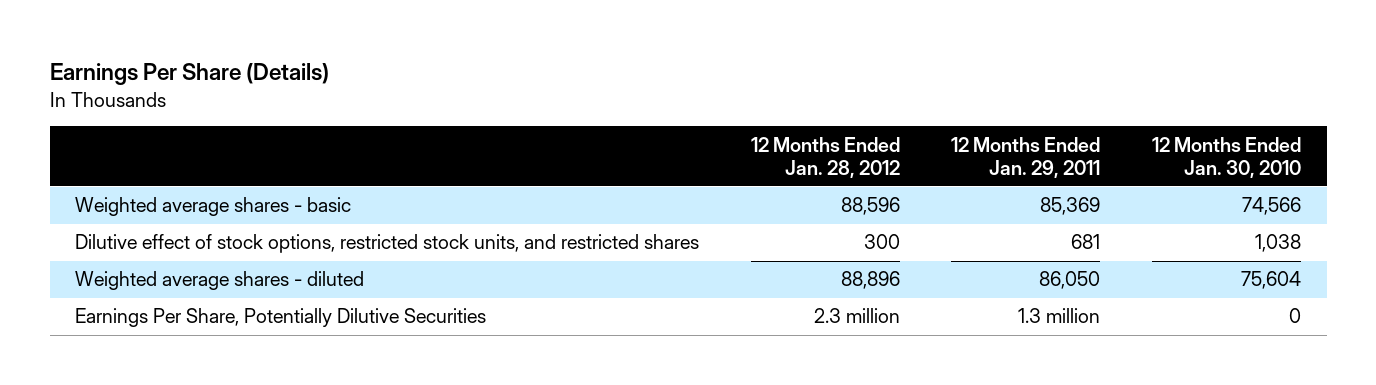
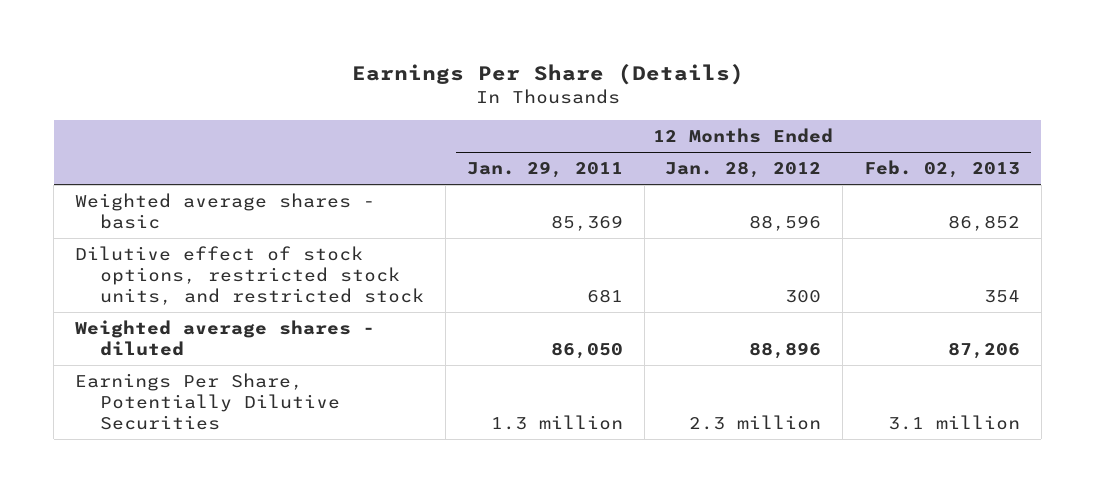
[1151,136,1301,178] 12 Months Ended Jan. 30, 2010 -> none
none -> [864,160,1021,179] Feb. 02, 2013
[75,234,700,254] Dilutive effect of stock options, restricted stock units, and restricted shares -> [75,245,425,306] Dilutive effect of stock options, restricted stock units, and restricted stock

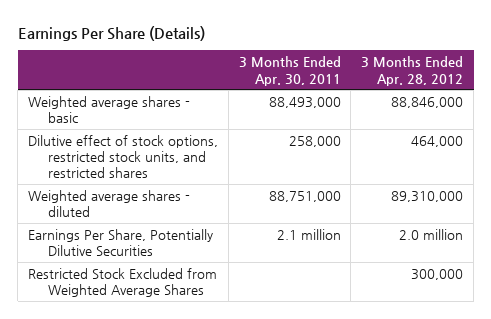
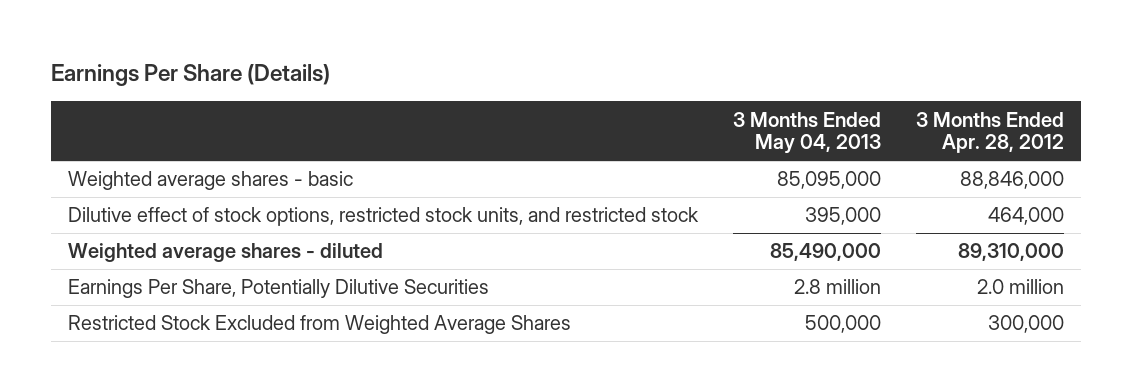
[238,56,341,86] 3 Months Ended Apr. 30, 2011 -> none
none -> [733,111,882,155] 3 Months Ended May 04, 2013
[27,134,218,179] Dilutive effect of stock options, restricted stock units, and restricted shares -> [68,207,700,227] Dilutive effect of stock options, restricted stock units, and restricted stock

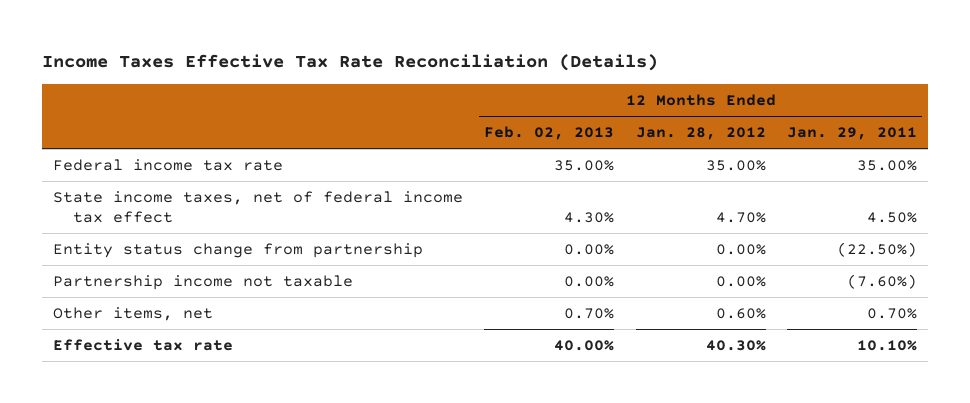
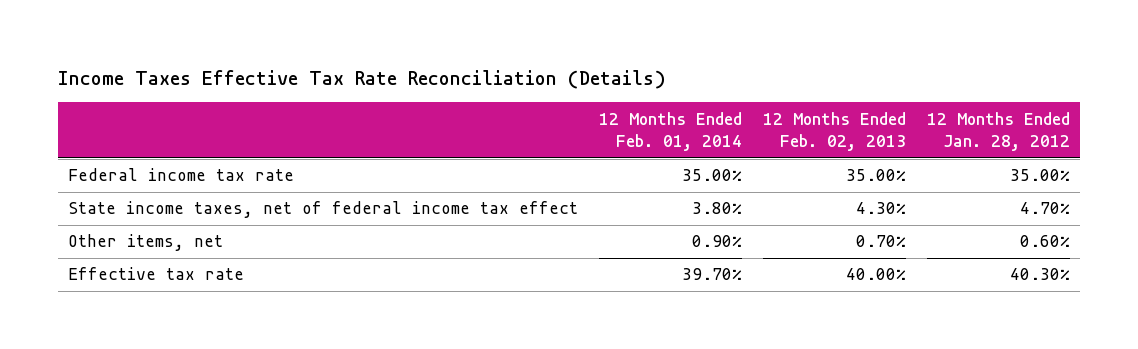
[786,127,917,141] Jan. 29, 2011 -> none
none -> [599,111,743,152] 12 Months Ended Feb. 01, 2014
[52,243,423,259] Entity status change from partnership -> none
[52,275,353,291] Partnership income not taxable -> none

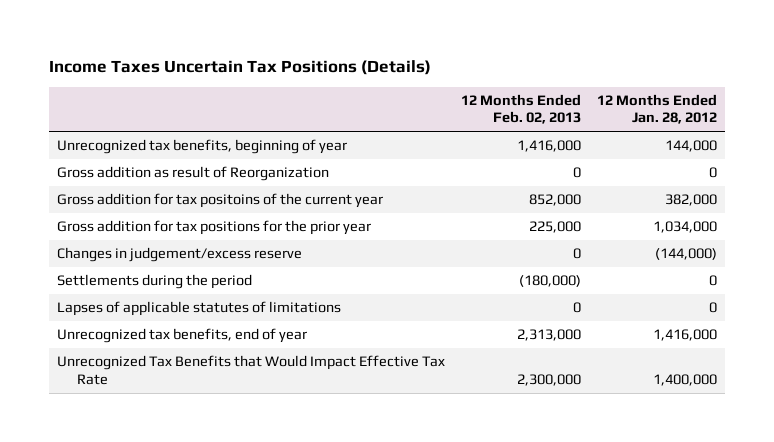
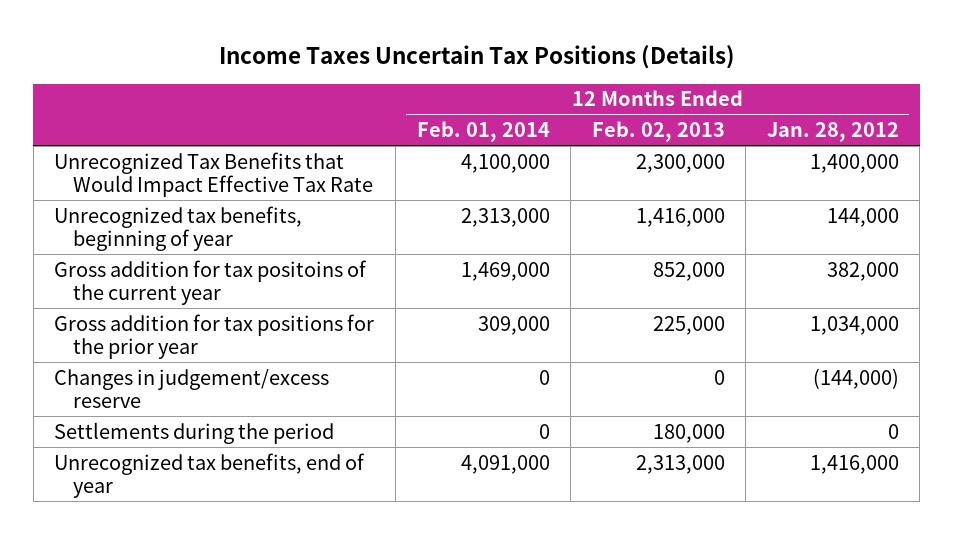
none -> [416,121,550,143] Feb. 01, 2014
[57,355,446,385] Unrecognized Tax Benefits that Would Impact Effective Tax Rate -> [54,151,374,197] Unrecognized Tax Benefits that Would Impact Effective Tax Rate
[57,166,330,182] Gross addition as result of Reorganization -> none
[57,301,342,317] Lapses of applicable statutes of limitations -> none
[519,275,582,288] (180,000) -> [652,423,725,443] 180,000

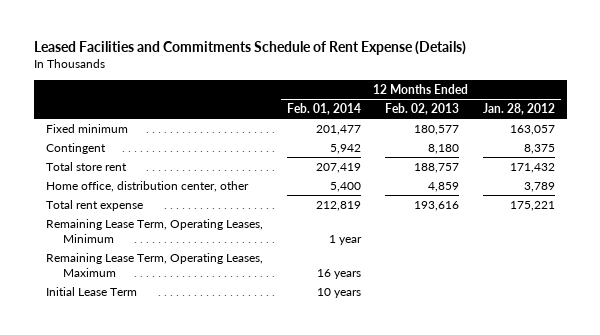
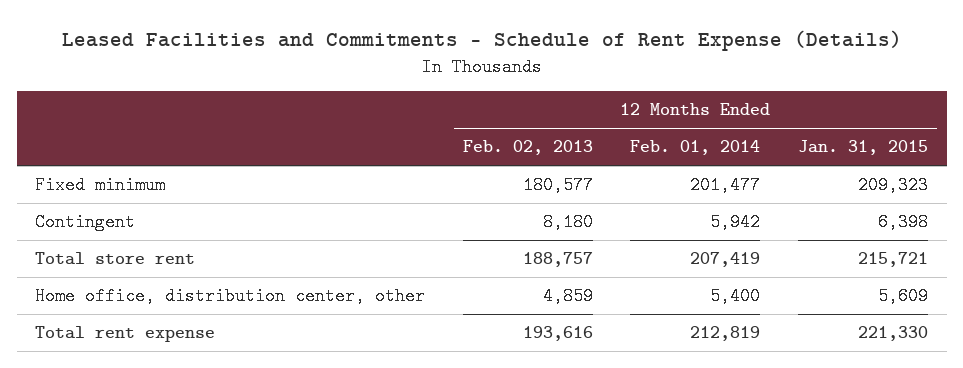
[33,41,466,56] Leased Facilities and Commitments Schedule of Rent Expense (Details) -> [61,30,902,52] Leased Facilities and Commitments - Schedule of Rent Expense (Details)
[482,102,555,115] Jan. 28, 2012 -> none
none -> [797,140,928,156] Jan. 31, 2015
[45,218,263,244] Remaining Lease Term, Operating Leases, Minimum -> none
[45,252,263,278] Remaining Lease Term, Operating Leases, Maximum -> none
[45,286,137,296] Initial Lease Term -> none

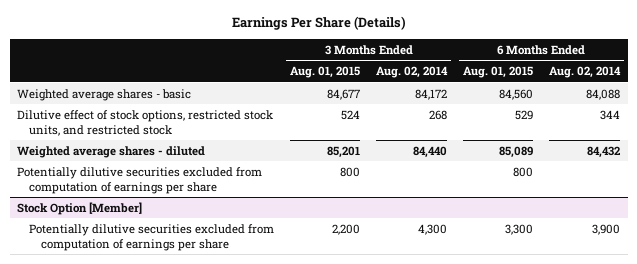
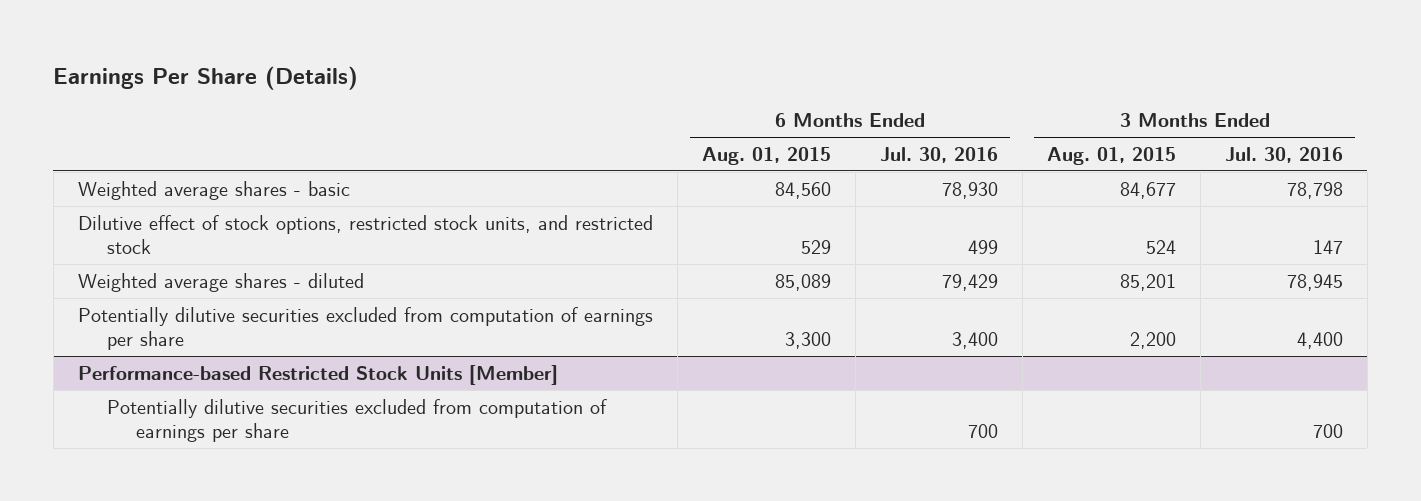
[376,66,449,79] Aug. 02, 2014 -> none
[548,66,621,79] Aug. 02, 2014 -> none
none -> [879,146,998,163] Jul. 30, 2016
none -> [1224,146,1343,163] Jul. 30, 2016
[17,166,263,194] Potentially dilutive securities excluded from computation of earnings per share -> none
[17,201,143,215] Stock Option [Member] -> none
none -> [77,364,558,385] Performance-based Restricted Stock Units [Member]
none -> [107,398,608,442] Potentially dilutive securities excluded from computation of earnings per share

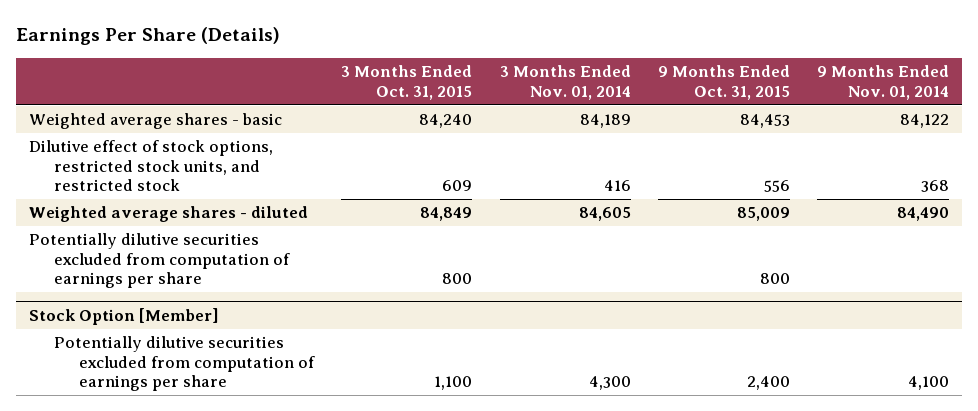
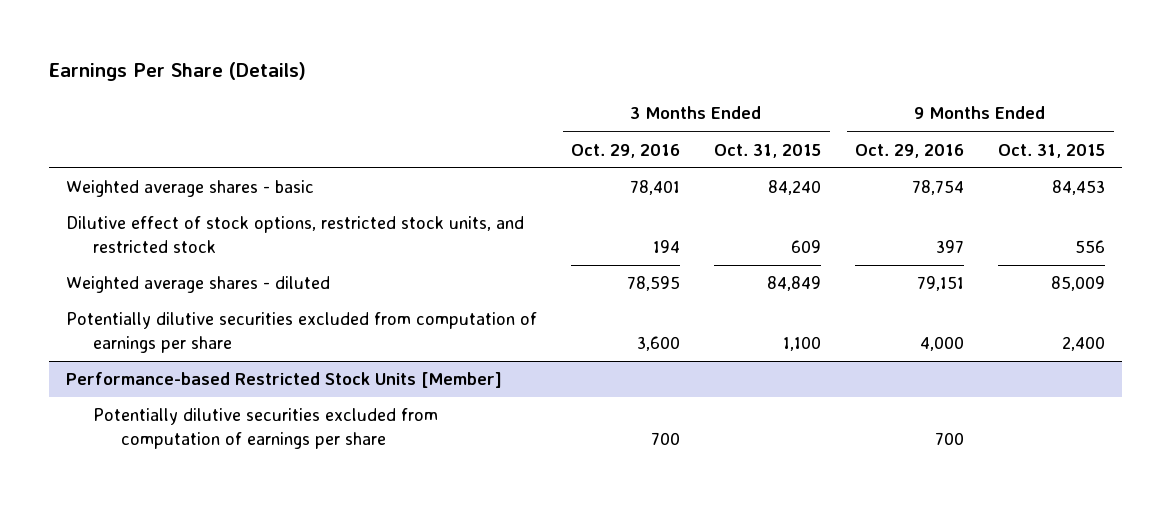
[499,65,631,100] 3 Months Ended Nov. 01, 2014 -> none
[816,65,949,100] 9 Months Ended Nov. 01, 2014 -> none
none -> [571,143,681,158] Oct. 29, 2016
none -> [855,143,965,158] Oct. 29, 2016
[29,233,291,289] Potentially dilutive securities excluded from computation of earnings per share -> none
[29,308,220,326] Stock Option [Member] -> none
none -> [66,372,503,389] Performance-based Restricted Stock Units [Member]
none -> [93,408,439,449] Potentially dilutive securities excluded from computation of earnings per share

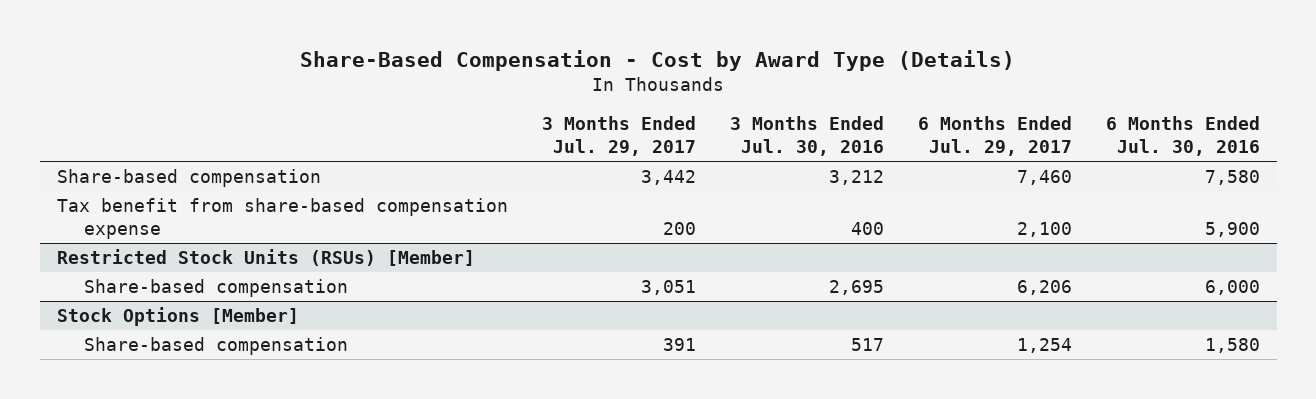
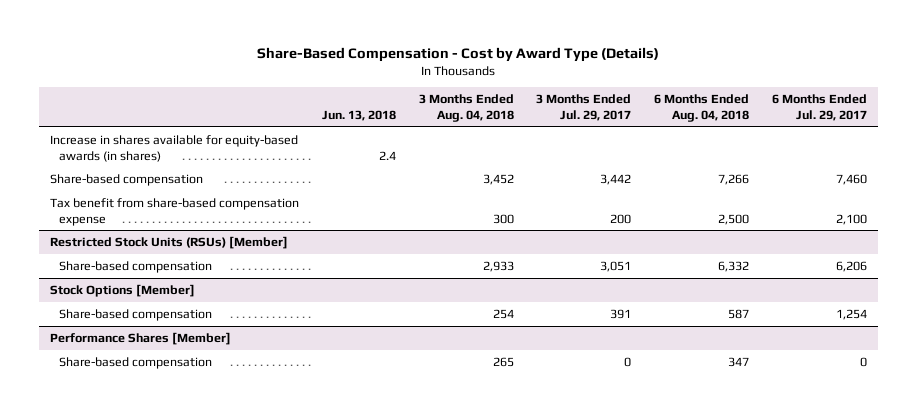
[729,116,884,157] 3 Months Ended Jul. 30, 2016 -> none
[1105,116,1260,157] 6 Months Ended Jul. 30, 2016 -> none
none -> [321,109,396,121] Jun. 13, 2018
none -> [418,94,514,122] 3 Months Ended Aug. 04, 2018
none -> [653,94,749,122] 6 Months Ended Aug. 04, 2018
none -> [50,134,299,162] Increase in shares available for equity-based awards (in shares)
none -> [50,331,232,345] Performance Shares [Member]
none -> [59,356,213,369] Share-based compensation

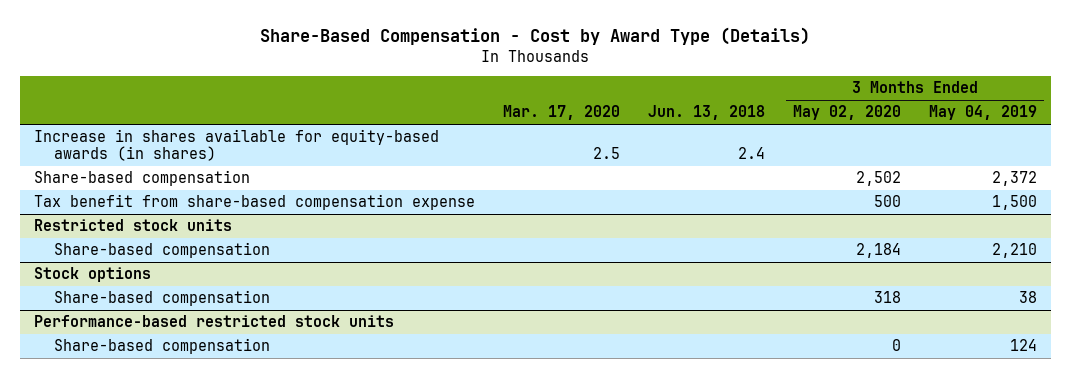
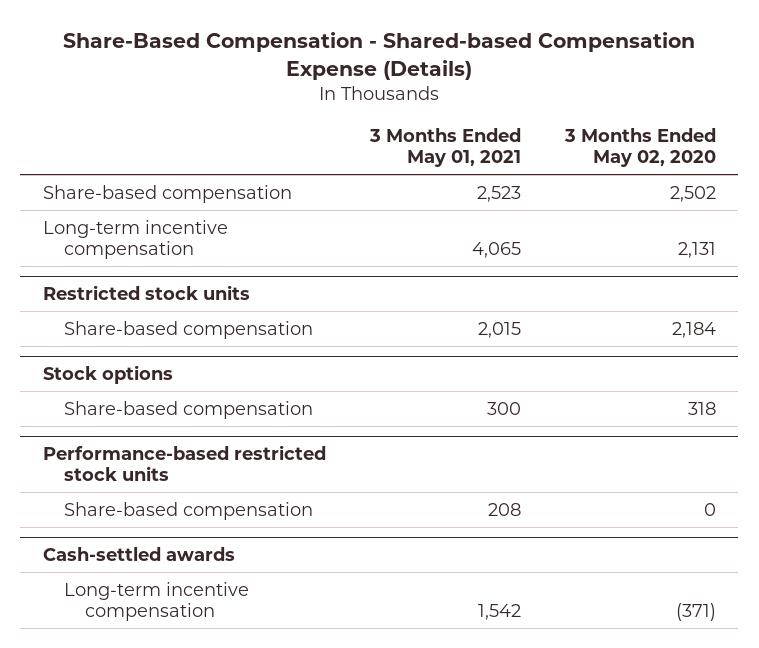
[260,27,811,46] Share-Based Compensation - Cost by Award Type (Details) -> [63,32,696,81] Share-Based Compensation - Shared-based Compensation Expense (Details)
[502,105,620,121] Mar. 17, 2020 -> none
[647,105,765,121] Jun. 13, 2018 -> none
[928,105,1037,121] May 04, 2019 -> none
none -> [368,128,521,168] 3 Months Ended May 01, 2021
[33,129,439,161] Increase in shares available for equity-based awards (in shares) -> none
[33,194,475,211] Tax benefit from share-based compensation expense -> none
none -> [42,219,228,259] Long-term incentive compensation
none -> [42,547,235,562] Cash-settled awards
none -> [63,581,249,621] Long-term incentive compensation

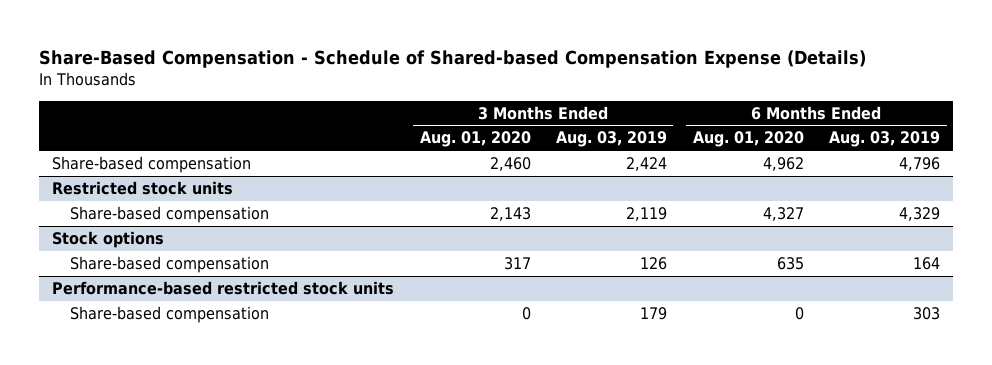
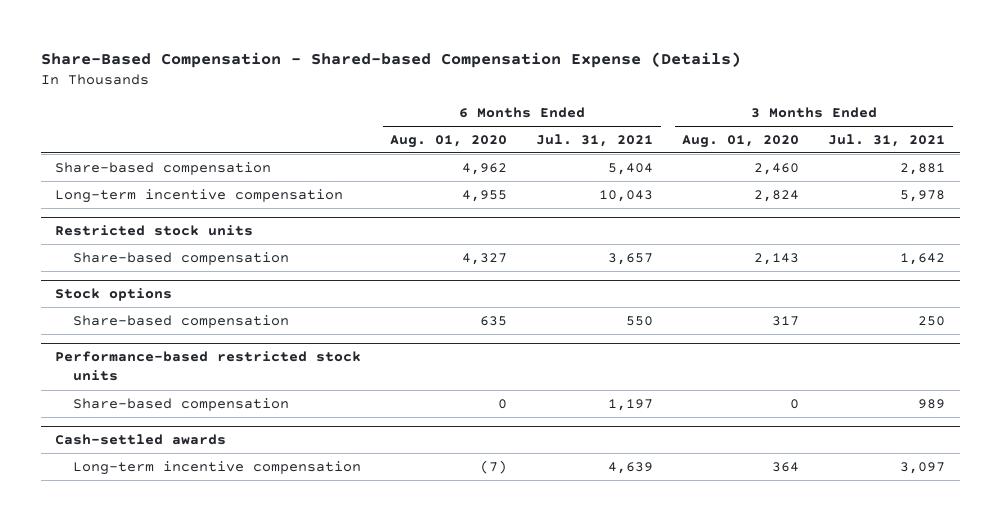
[39,49,867,68] Share-Based Compensation - Schedule of Shared-based Compensation Expense (Details) -> [40,51,741,68] Share-Based Compensation - Shared-based Compensation Expense (Details)
[556,131,668,148] Aug. 03, 2019 -> none
[829,131,941,148] Aug. 03, 2019 -> none
none -> [536,133,654,147] Jul. 31, 2021
none -> [828,133,946,147] Jul. 31, 2021
none -> [55,188,344,203] Long-term incentive compensation
none -> [55,434,227,446] Cash-settled awards
none -> [72,460,361,475] Long-term incentive compensation

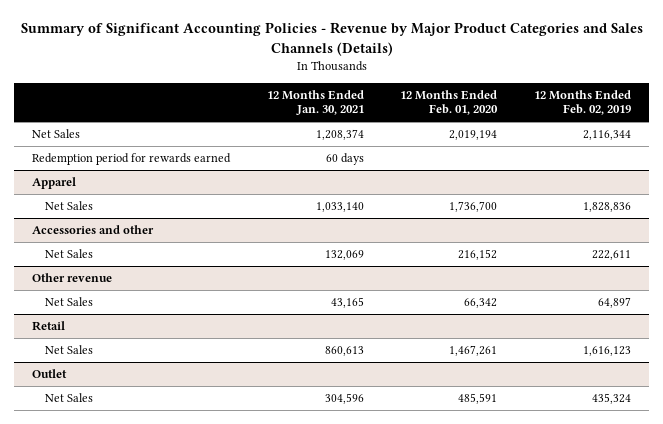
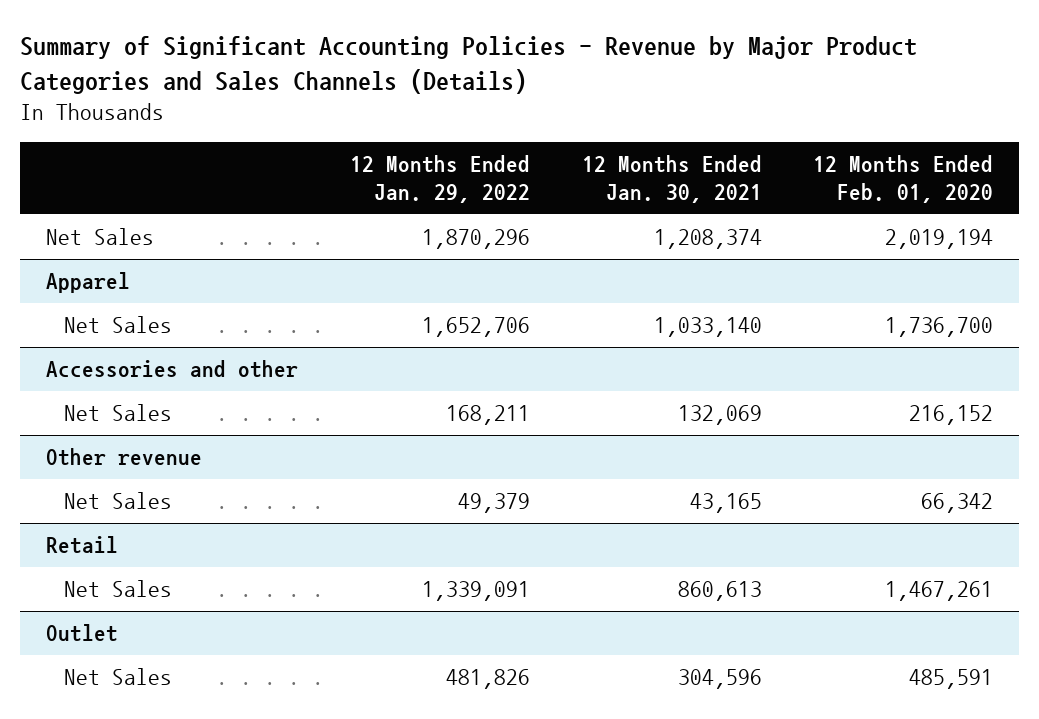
[534,89,632,116] 12 Months Ended Feb. 02, 2019 -> none
none -> [349,154,530,203] 12 Months Ended Jan. 29, 2022
[32,153,232,166] Redemption period for rewards earned -> none

